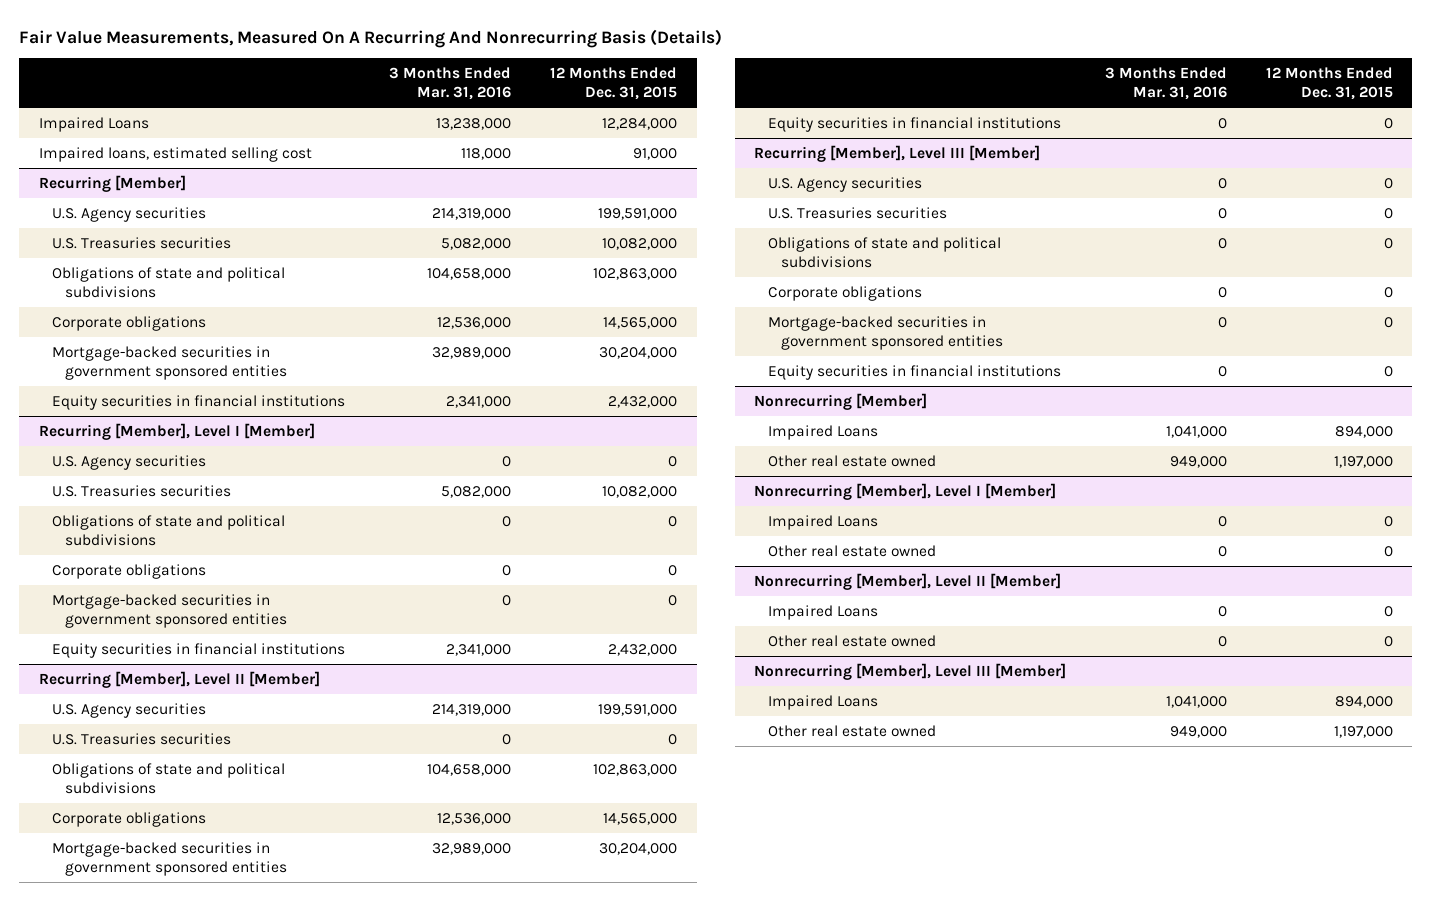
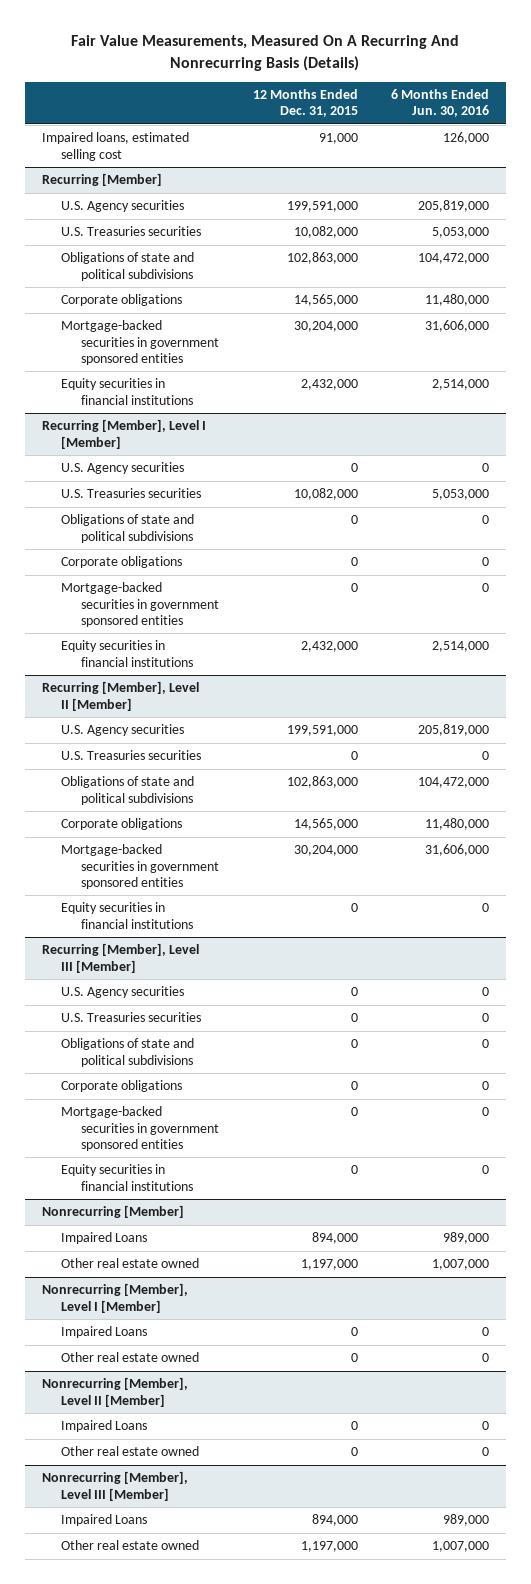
[389,67,512,101] 3 Months Ended Mar. 31, 2016 -> none
none -> [391,89,490,118] 6 Months Ended Jun. 30, 2016
[38,116,149,132] Impaired Loans -> none

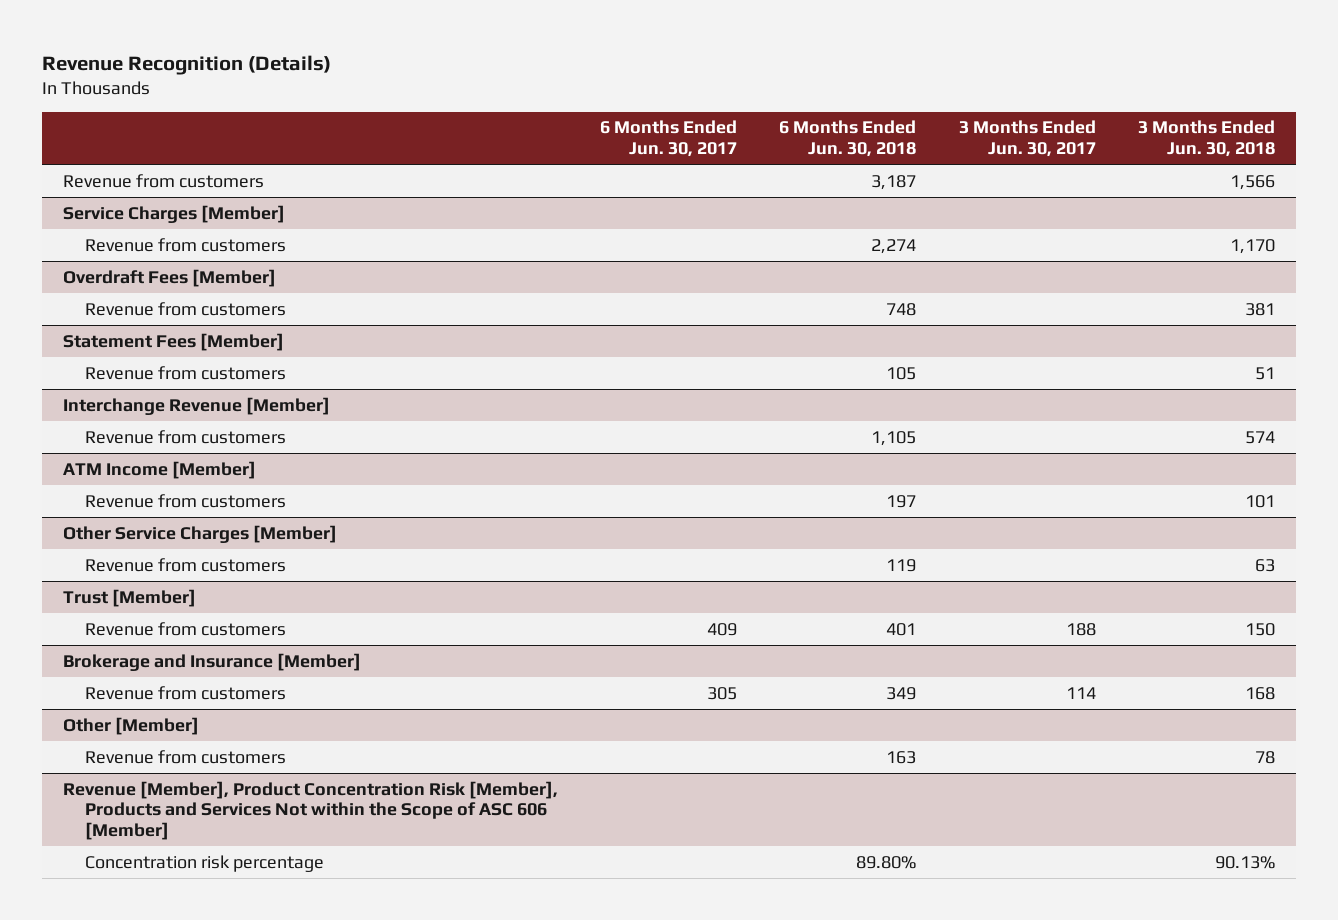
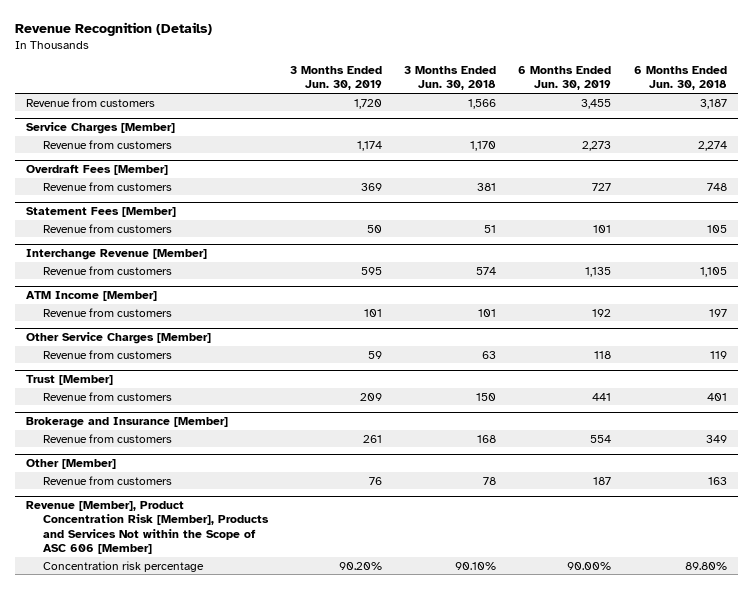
[600,120,738,157] 6 Months Ended Jun. 30, 2017 -> none
[958,120,1096,157] 3 Months Ended Jun. 30, 2017 -> none
none -> [289,65,382,91] 3 Months Ended Jun. 30, 2019
none -> [518,65,612,91] 6 Months Ended Jun. 30, 2019
[1214,855,1275,869] 90.13% -> [455,561,497,570] 90.10%

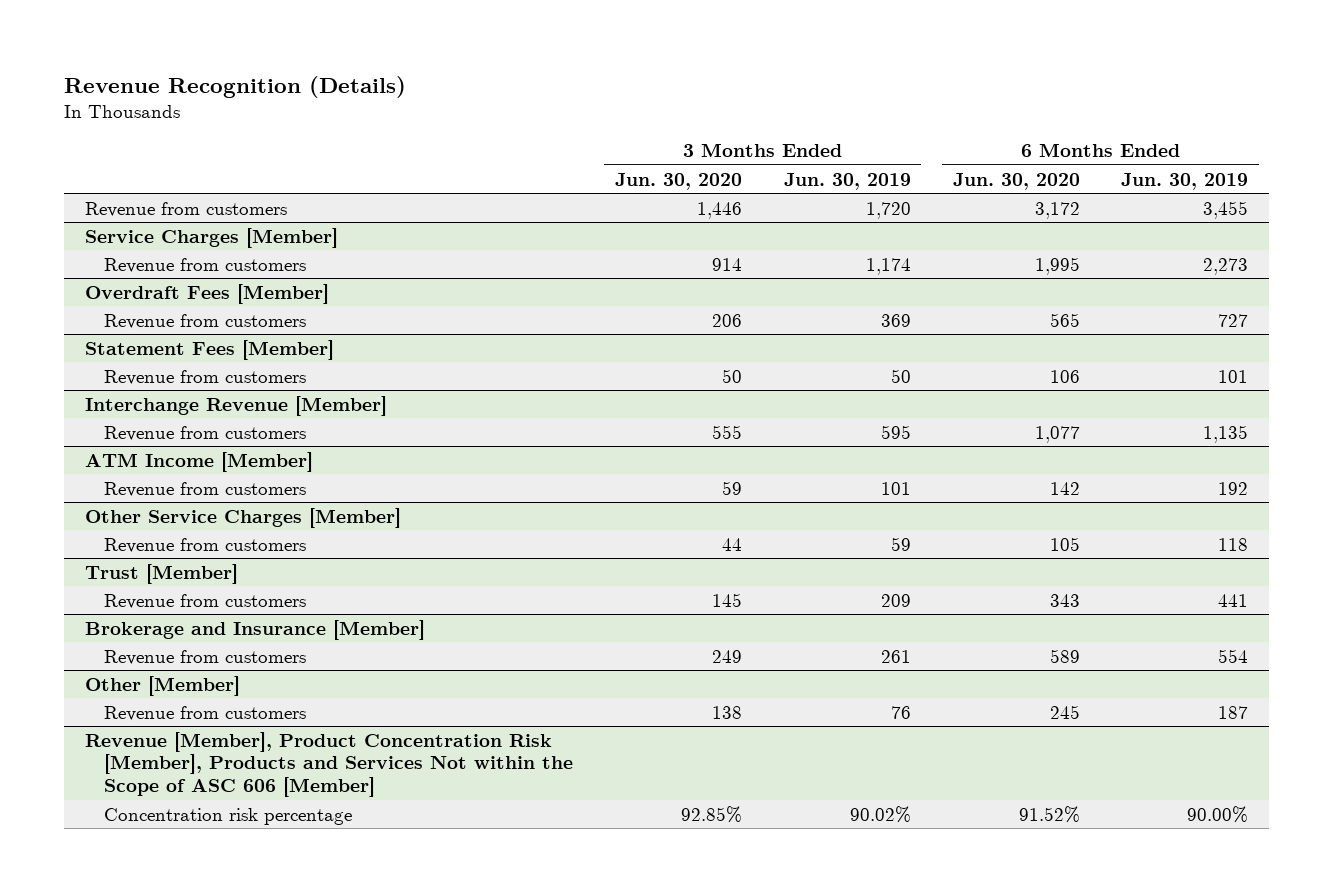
[404,65,497,91] 3 Months Ended Jun. 30, 2018 -> none
[633,65,727,91] 6 Months Ended Jun. 30, 2018 -> none
none -> [614,172,742,190] Jun. 30, 2020
none -> [952,172,1080,190] Jun. 30, 2020
[338,561,382,570] 90.20% -> [849,805,911,823] 90.02%

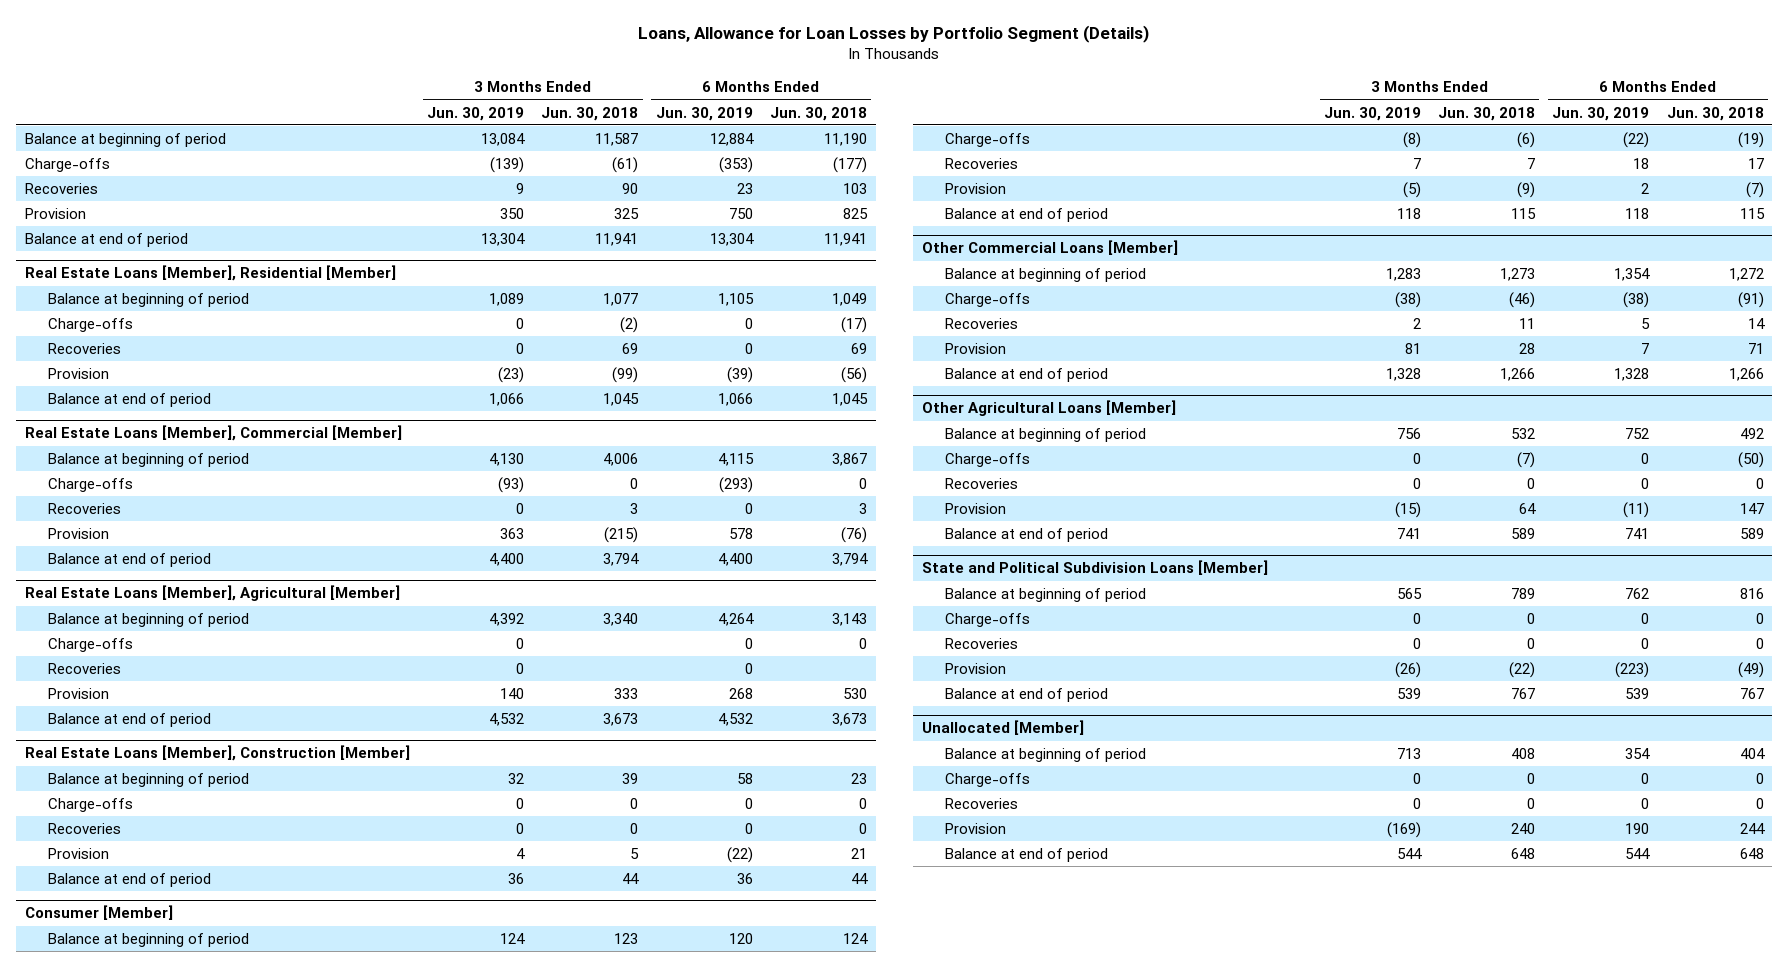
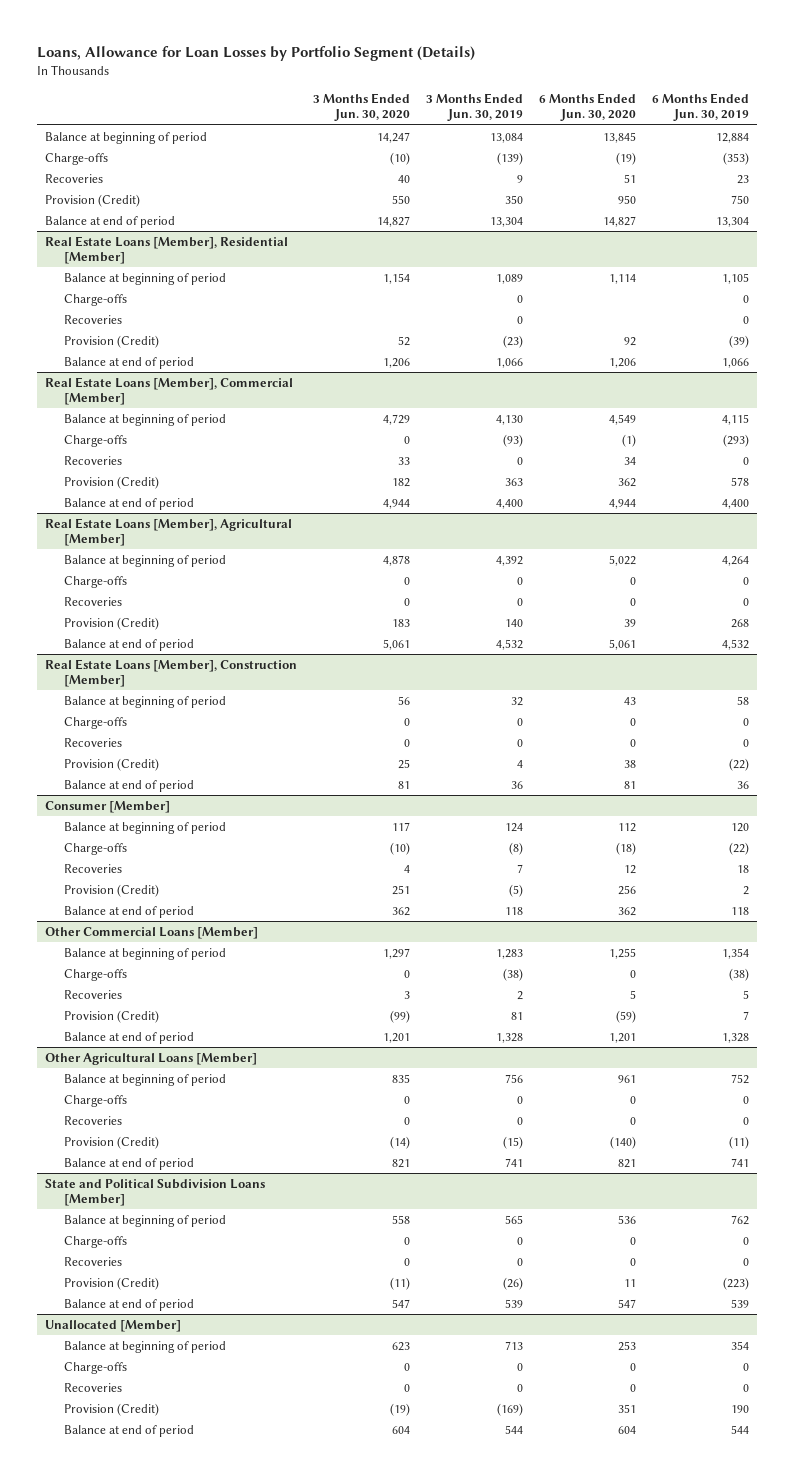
[541,106,639,121] Jun. 30, 2018 -> none
[770,106,868,121] Jun. 30, 2018 -> none
none -> [313,92,411,122] 3 Months Ended Jun. 30, 2020
none -> [539,92,637,122] 6 Months Ended Jun. 30, 2020
[24,207,86,219] Provision -> [44,193,140,207] Provision (Credit)
[48,367,110,379] Provision -> [64,334,160,348] Provision (Credit)
[48,527,110,539] Provision -> [64,475,160,489] Provision (Credit)
[48,687,110,699] Provision -> [64,616,160,630] Provision (Credit)
[48,847,110,859] Provision -> [64,757,160,771] Provision (Credit)
[945,182,1007,194] Provision -> [64,883,160,897] Provision (Credit)
[945,342,1007,354] Provision -> [64,1009,160,1023] Provision (Credit)
[945,502,1007,514] Provision -> [64,1135,160,1149] Provision (Credit)
[945,662,1007,674] Provision -> [64,1276,160,1290] Provision (Credit)
[945,822,1007,834] Provision -> [64,1402,160,1416] Provision (Credit)

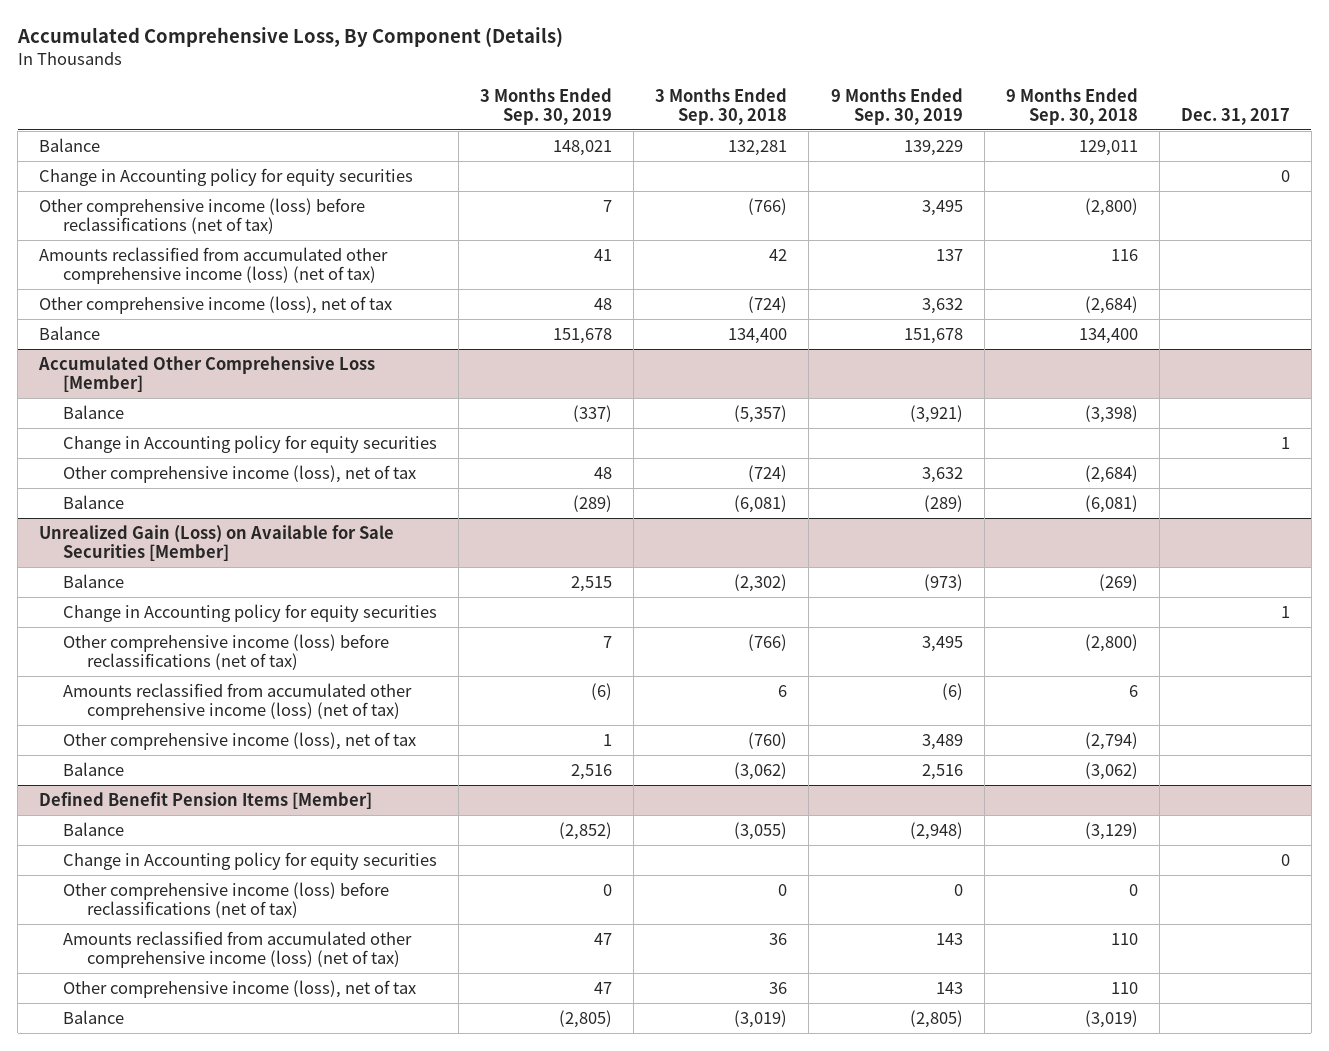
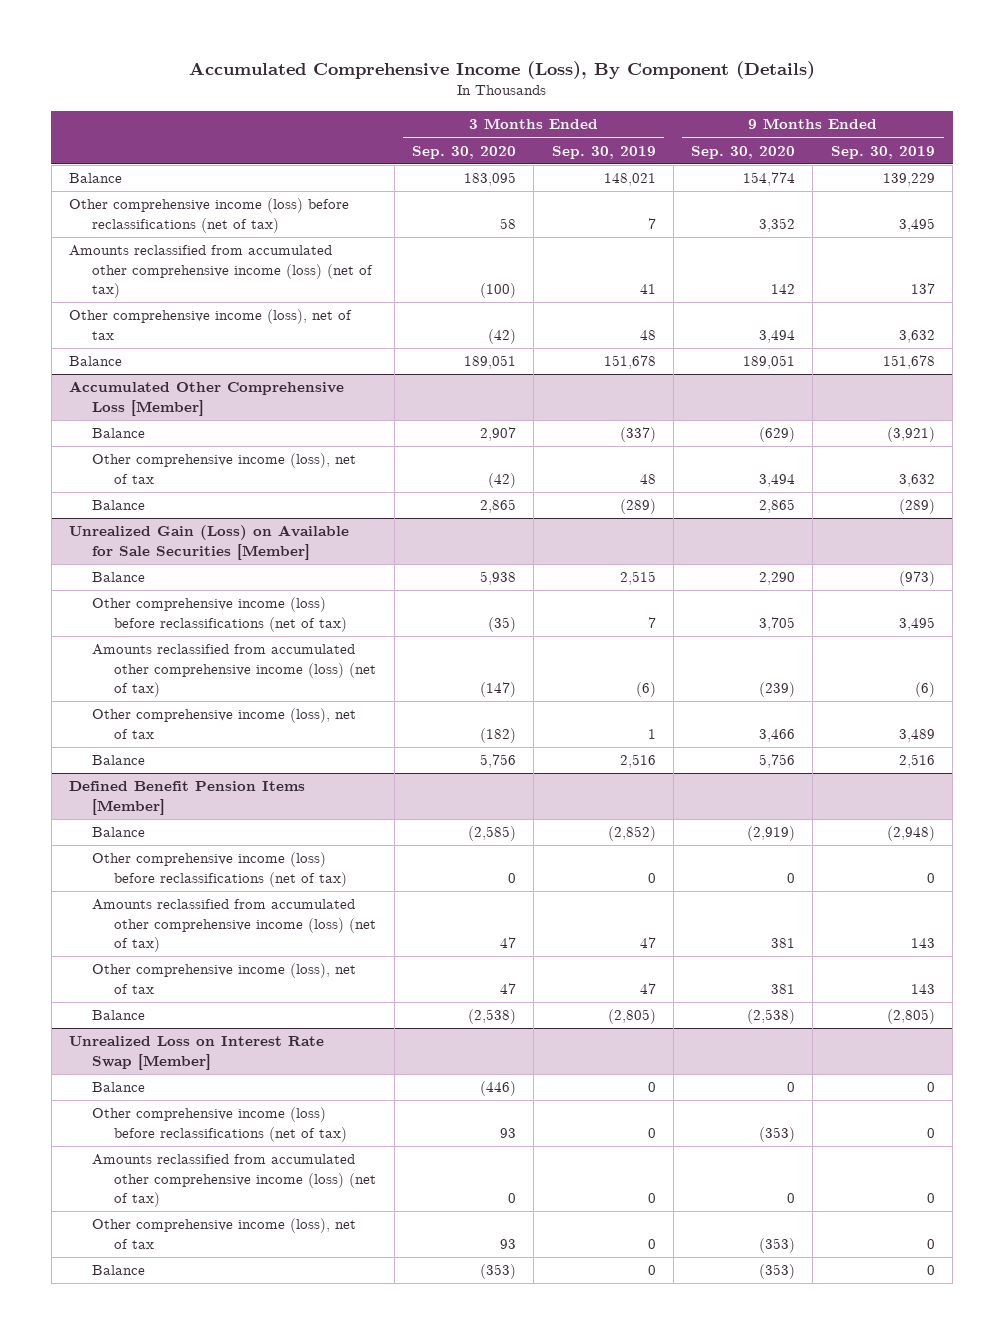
[16,26,563,47] Accumulated Comprehensive Loss, By Component (Details) -> [188,60,815,79] Accumulated Comprehensive Income (Loss), By Component (Details)
[655,88,788,125] 3 Months Ended Sep. 30, 2018 -> none
[1005,88,1138,125] 9 Months Ended Sep. 30, 2018 -> none
[1180,107,1290,125] Dec. 31, 2017 -> none
none -> [412,145,517,159] Sep. 30, 2020
none -> [691,145,796,159] Sep. 30, 2020
[39,168,414,187] Change in Accounting policy for equity securities -> none
[63,435,438,454] Change in Accounting policy for equity securities -> none
[63,604,438,623] Change in Accounting policy for equity securities -> none
[63,852,438,871] Change in Accounting policy for equity securities -> none
none -> [69,1036,325,1070] Unrealized Loss on Interest Rate Swap [Member]
none -> [91,1082,145,1093] Balance
none -> [91,1107,348,1142] Other comprehensive income (loss) before reclassifications (net of tax)
none -> [91,1154,377,1208] Amounts reclassified from accumulated other comprehensive income (loss) (net of tax)
none -> [91,1218,356,1249] Other comprehensive income (loss), net of tax
none -> [91,1265,145,1276] Balance

